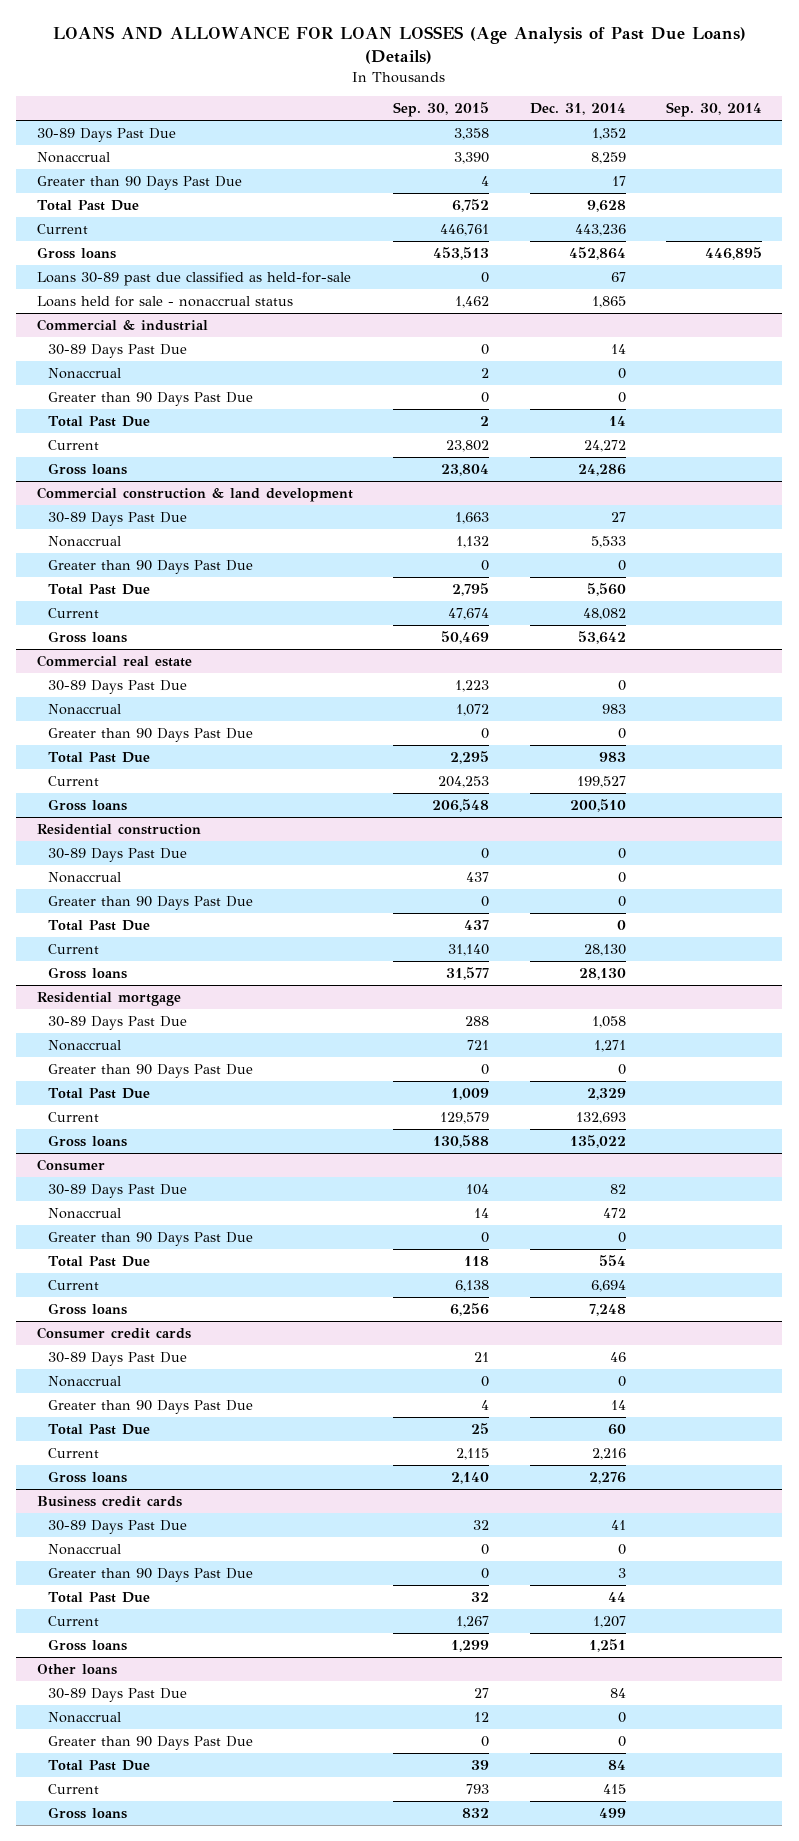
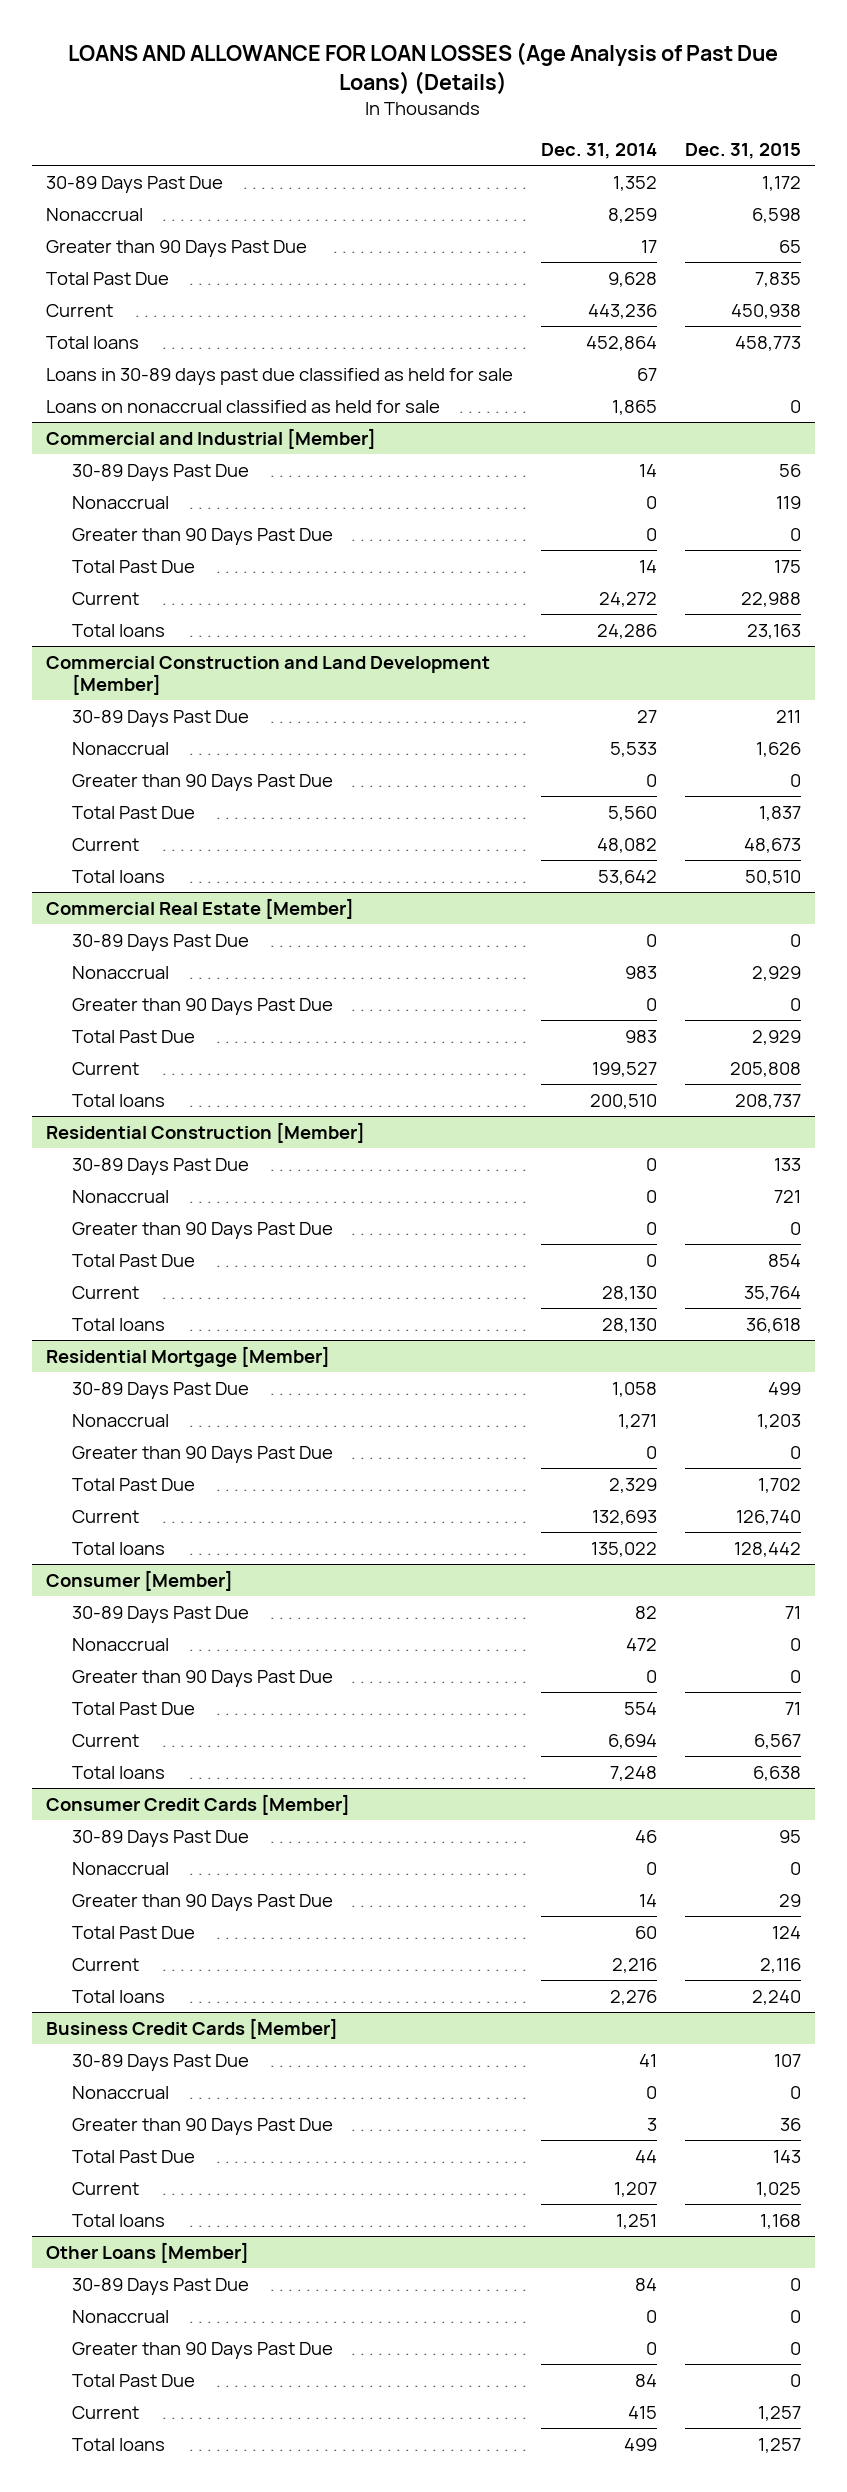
[393,102,490,118] Sep. 30, 2015 -> none
[666,102,763,118] Sep. 30, 2014 -> none
none -> [684,143,801,160] Dec. 31, 2015
[36,246,116,259] Gross loans -> [46,335,140,349] Total loans
[36,271,351,286] Loans 30-89 past due classified as held-for-sale -> [46,367,514,385] Loans in 30-89 days past due classified as held for sale
[36,295,293,307] Loans held for sale - nonaccrual status -> [46,399,441,413] Loans on nonaccrual classified as held for sale
[36,318,208,331] Commercial & industrial -> [46,427,377,449] Commercial and Industrial [Member]
[47,462,127,475] Gross loans -> [71,623,165,637] Total loans
[36,486,353,502] Commercial construction & land development -> [46,655,491,696] Commercial Construction and Land Development [Member]
[47,630,127,643] Gross loans -> [71,869,165,883] Total loans
[36,654,192,667] Commercial real estate -> [46,897,355,919] Commercial Real Estate [Member]
[47,798,127,811] Gross loans -> [71,1093,165,1107] Total loans
[36,823,201,835] Residential construction -> [46,1121,366,1143] Residential Construction [Member]
[47,966,127,979] Gross loans -> [71,1317,165,1331] Total loans
[36,991,181,1006] Residential mortgage -> [46,1345,331,1367] Residential Mortgage [Member]
[47,1134,127,1147] Gross loans -> [71,1541,165,1555] Total loans
[36,1158,105,1171] Consumer -> [46,1569,234,1591] Consumer [Member]
[47,1302,127,1315] Gross loans -> [71,1765,165,1779] Total loans
[36,1326,191,1339] Consumer credit cards -> [46,1793,351,1815] Consumer Credit Cards [Member]
[47,1470,127,1483] Gross loans -> [71,1989,165,2003] Total loans
[36,1495,182,1507] Business credit cards -> [46,2017,339,2039] Business Credit Cards [Member]
[47,1638,127,1651] Gross loans -> [71,2213,165,2227] Total loans
[36,1663,117,1675] Other loans -> [46,2241,250,2263] Other Loans [Member]
[47,1806,127,1819] Gross loans -> [71,2437,165,2451] Total loans

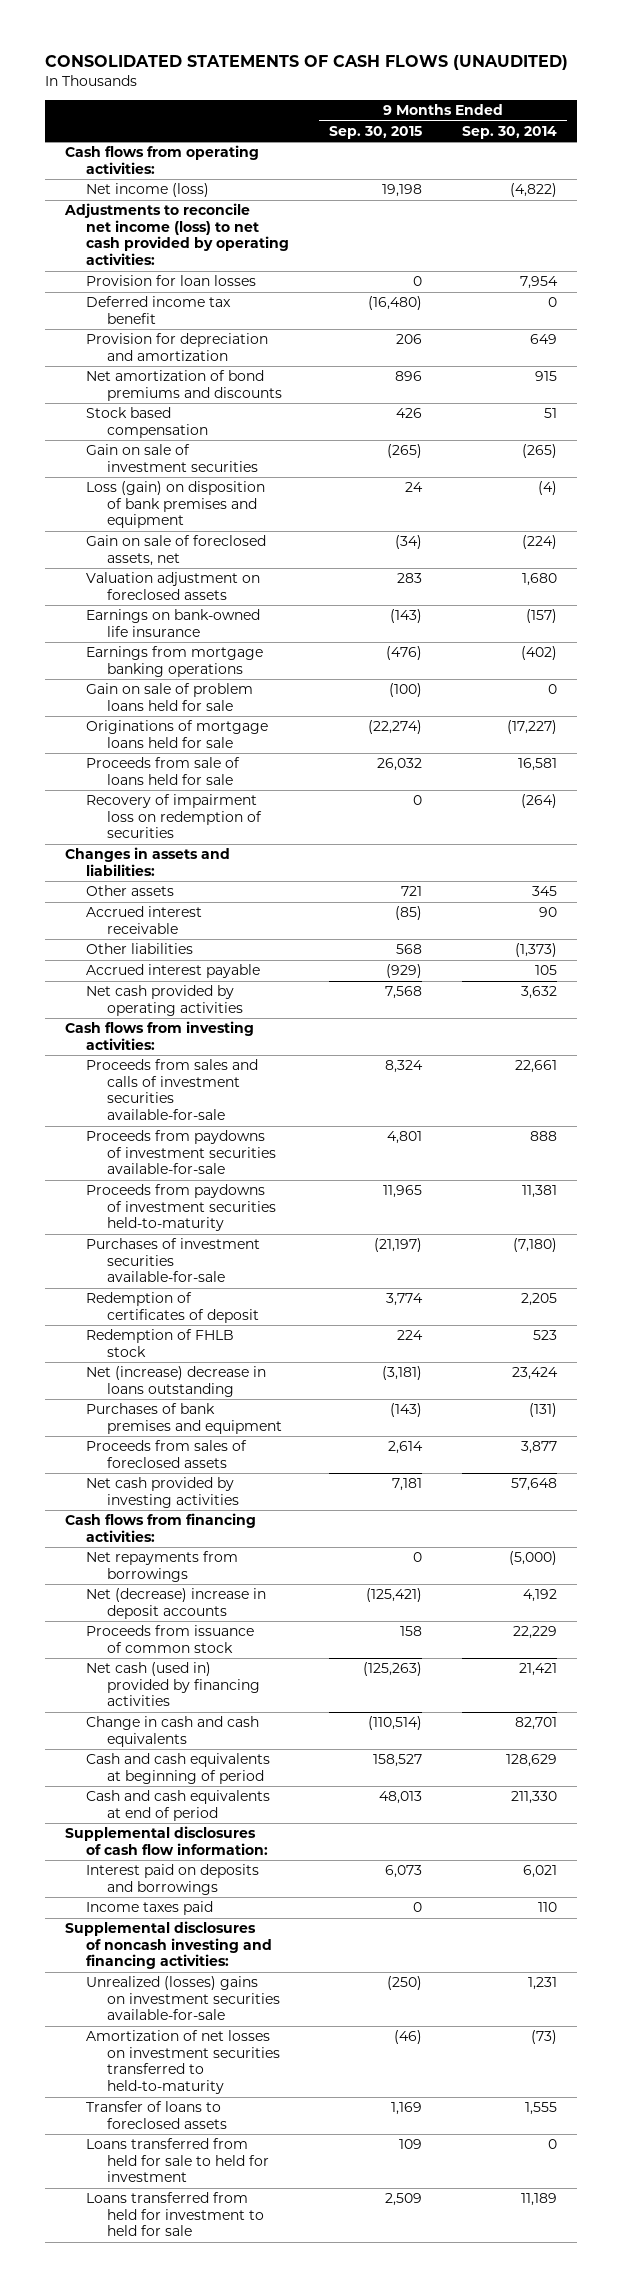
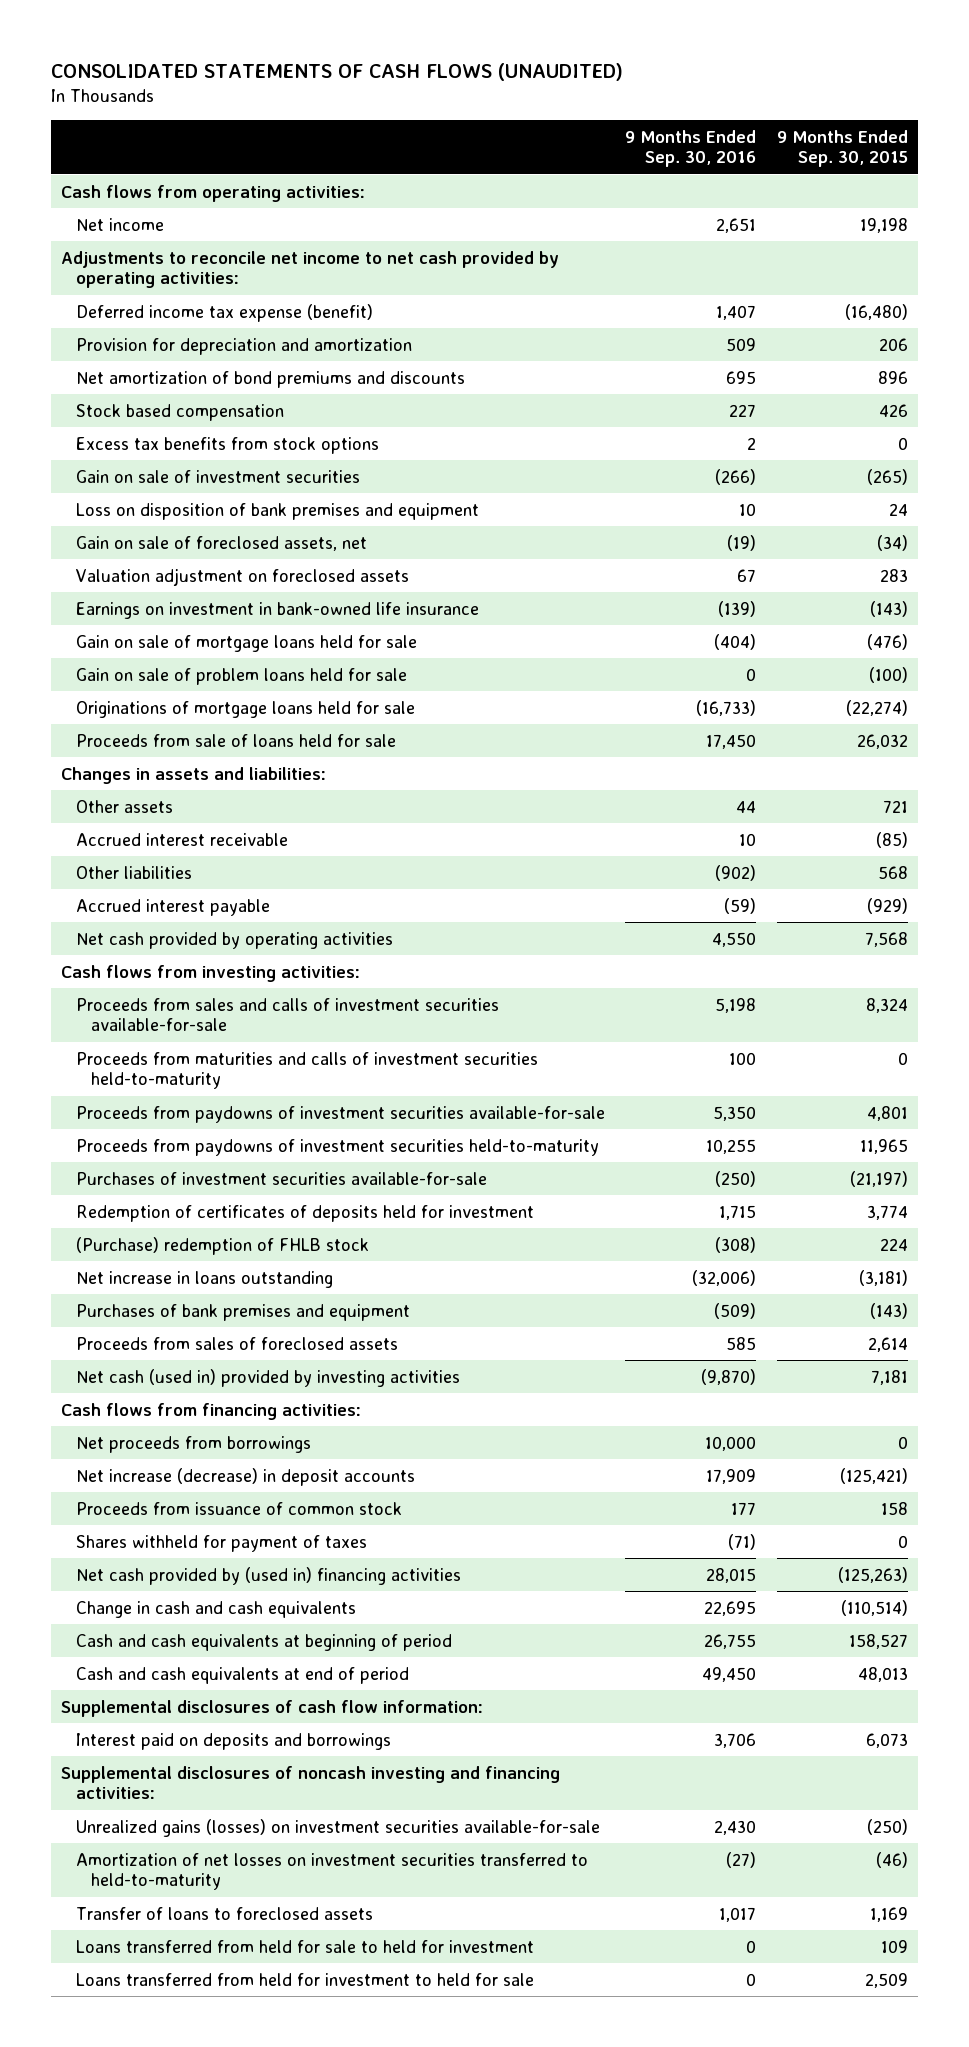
[461,125,557,139] Sep. 30, 2014 -> none
none -> [625,129,757,168] 9 Months Ended Sep. 30, 2016
[85,275,256,287] Provision for loan losses -> none
[85,183,209,198] Net income (loss) -> [76,217,165,231] Net income
[63,203,289,266] Adjustments to reconcile net income (loss) to net cash provided by operating activities: -> [61,250,560,289] Adjustments to reconcile net income to net cash provided by operating activities:
[85,296,231,324] Deferred income tax benefit -> [76,303,374,322] Deferred income tax expense (benefit)
none -> [76,436,380,454] Excess tax benefits from stock options
[85,481,265,529] Loss (gain) on disposition of bank premises and equipment -> [76,502,480,520] Loss on disposition of bank premises and equipment
[85,609,260,637] Earnings on bank-owned life insurance -> [76,601,480,619] Earnings on investment in bank-owned life insurance
[85,646,263,677] Earnings from mortgage banking operations -> [76,634,418,652] Gain on sale of mortgage loans held for sale
[85,794,262,839] Recovery of impairment loss on redemption of securities -> none
none -> [76,1051,539,1090] Proceeds from maturities and calls of investment securities held-to-maturity
[85,1292,259,1323] Redemption of certificates of deposit -> [76,1204,535,1222] Redemption of certificates of deposits held for investment
[85,1329,234,1357] Redemption of FHLB stock -> [76,1236,370,1255] (Purchase) redemption of FHLB stock
[85,1366,266,1397] Net (increase) decrease in loans outstanding -> [76,1270,334,1288] Net increase in loans outstanding
[85,1477,239,1508] Net cash provided by investing activities -> [76,1368,461,1387] Net cash (used in) provided by investing activities
[85,1551,238,1582] Net repayments from borrowings -> [76,1435,312,1453] Net proceeds from borrowings
[85,1588,266,1619] Net (decrease) increase in deposit accounts -> [76,1467,416,1486] Net increase (decrease) in deposit accounts
none -> [76,1534,368,1552] Shares withheld for payment of taxes
[85,1662,260,1707] Net cash (used in) provided by financing activities -> [76,1566,462,1585] Net cash provided by (used in) financing activities
[85,1901,213,1916] Income taxes paid -> none
[85,1976,280,2021] Unrealized (losses) gains on investment securities available-for-sale -> [76,1818,601,1837] Unrealized gains (losses) on investment securities available-for-sale

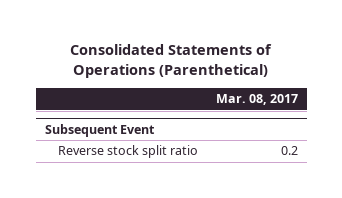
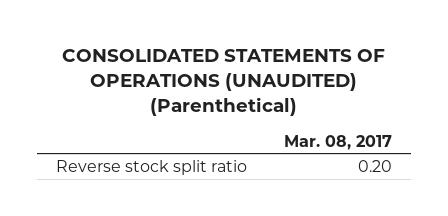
[70,44,273,79] Consolidated Statements of Operations (Parenthetical) -> [62,48,386,117] CONSOLIDATED STATEMENTS OF OPERATIONS (UNAUDITED) (Parenthetical)
[44,124,155,138] Subsequent Event -> none
[280,146,298,156] 0.2 -> [358,160,393,173] 0.20

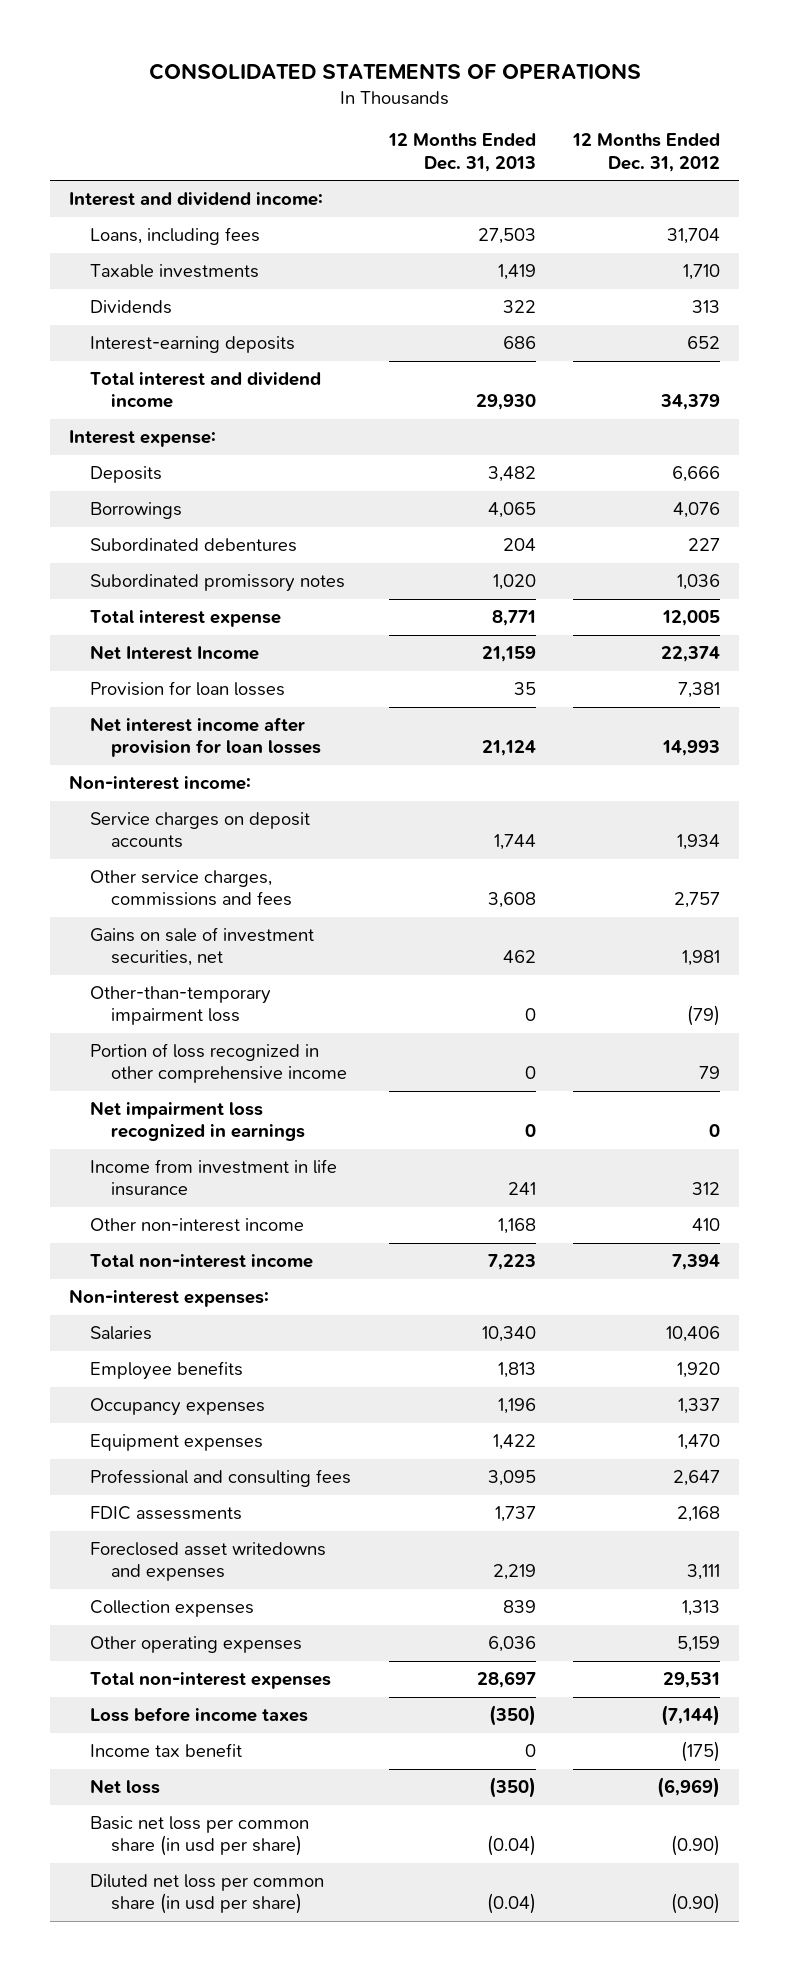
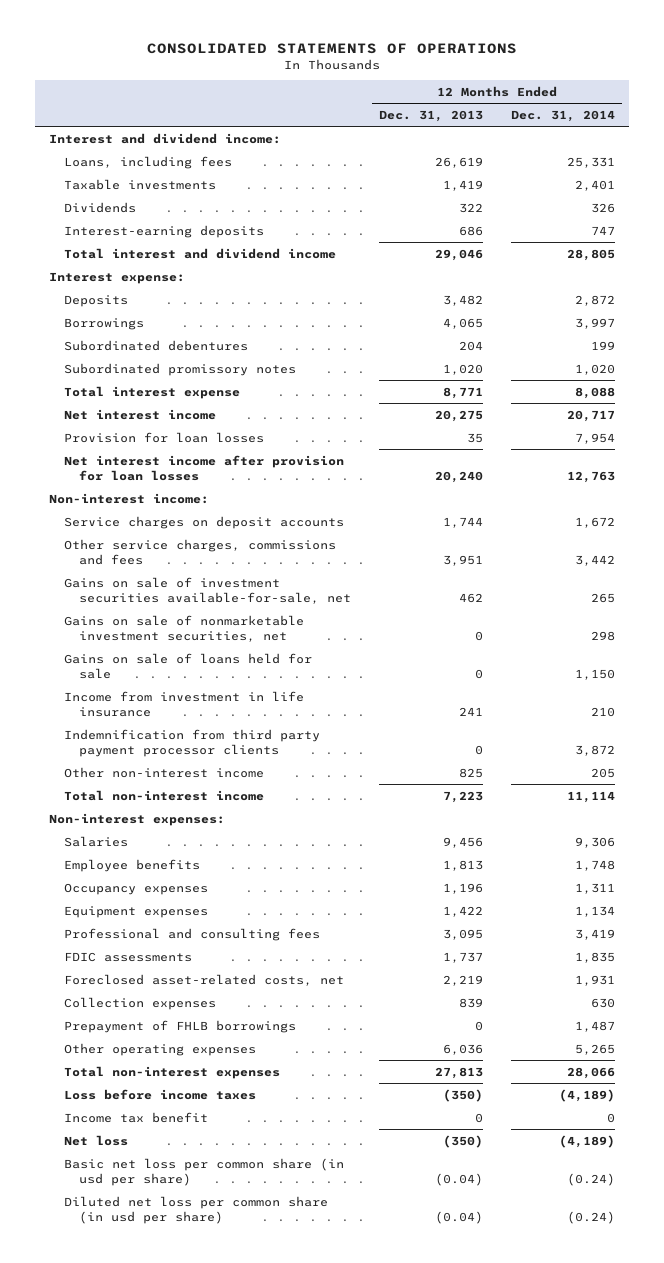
[572,133,721,172] 12 Months Ended Dec. 31, 2012 -> none
none -> [511,109,616,122] Dec. 31, 2014
[477,228,536,245] 27,503 -> [435,156,484,168] 26,619
[475,394,536,411] 29,930 -> [435,248,484,261] 29,046
[89,645,259,661] Net Interest Income -> [63,408,216,420] Net interest income
[481,646,536,663] 21,159 -> [435,409,484,422] 20,275
[481,740,536,757] 21,124 -> [435,470,484,483] 20,240
[89,986,271,1026] Other-than-temporary impairment loss -> none
[89,1043,347,1084] Portion of loss recognized in other comprehensive income -> none
[89,1101,305,1142] Net impairment loss recognized in earnings -> none
[487,892,536,909] 3,608 -> [443,554,484,566] 3,951
[89,927,314,967] Gains on sale of investment securities, net -> [63,576,351,604] Gains on sale of investment securities available-for-sale, net
none -> [63,614,304,642] Gains on sale of nonmarketable investment securities, net
none -> [63,652,312,679] Gains on sale of loans held for sale
none -> [63,728,320,757] Indemnification from third party payment processor clients
[497,1218,536,1235] 1,168 -> [459,767,484,778] 825
[481,1326,536,1343] 10,340 -> [443,836,484,848] 9,456
[89,1542,326,1582] Foreclosed asset writedowns and expenses -> [63,973,344,986] Foreclosed asset-related costs, net
none -> [63,1019,296,1033] Prepayment of FHLB borrowings
[476,1671,536,1689] 28,697 -> [435,1066,484,1079] 27,813

